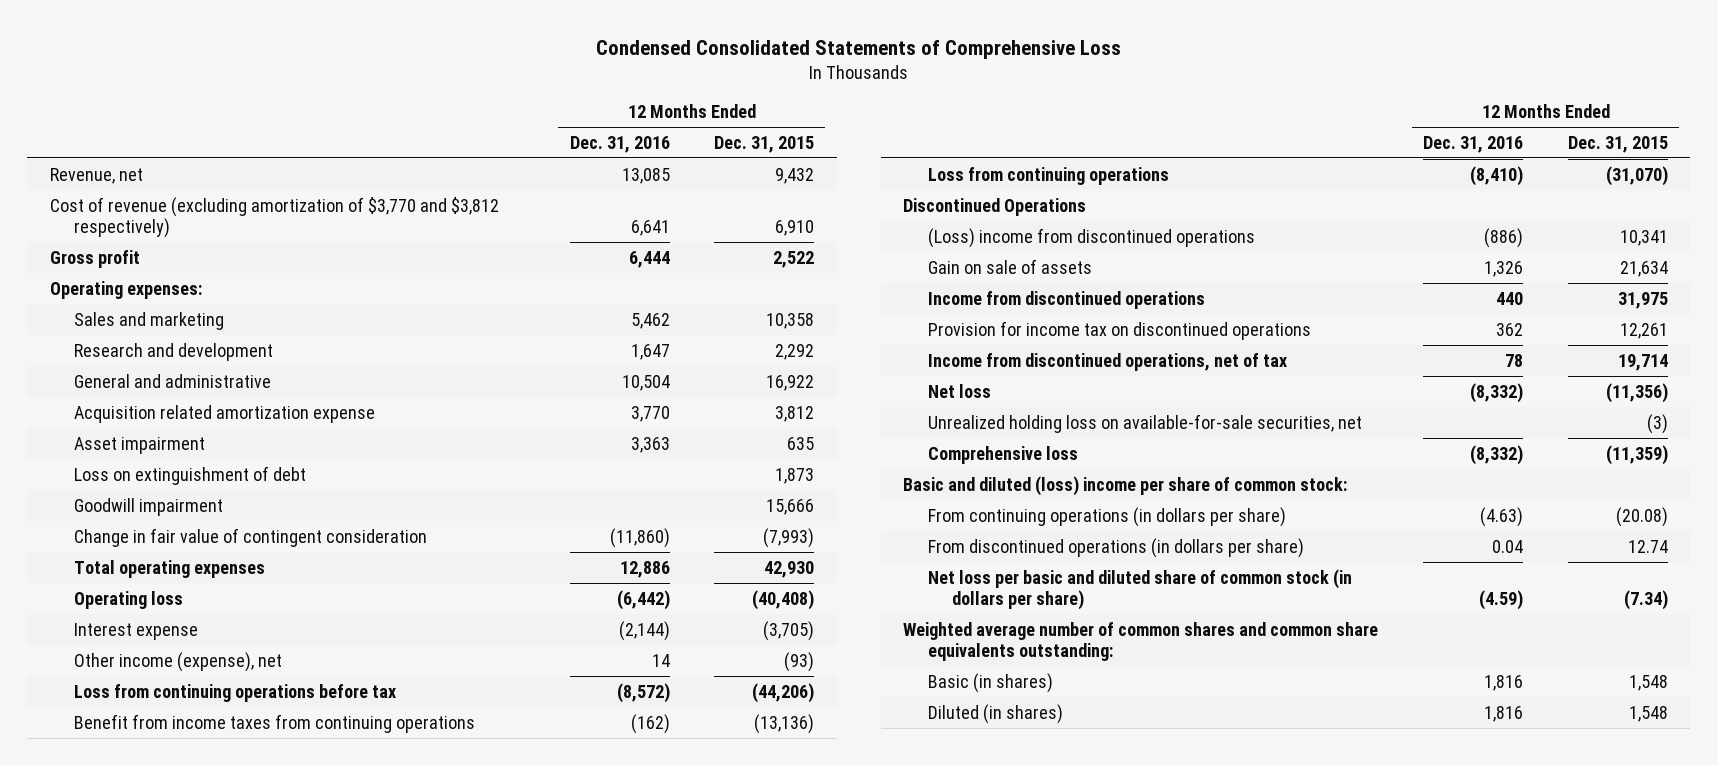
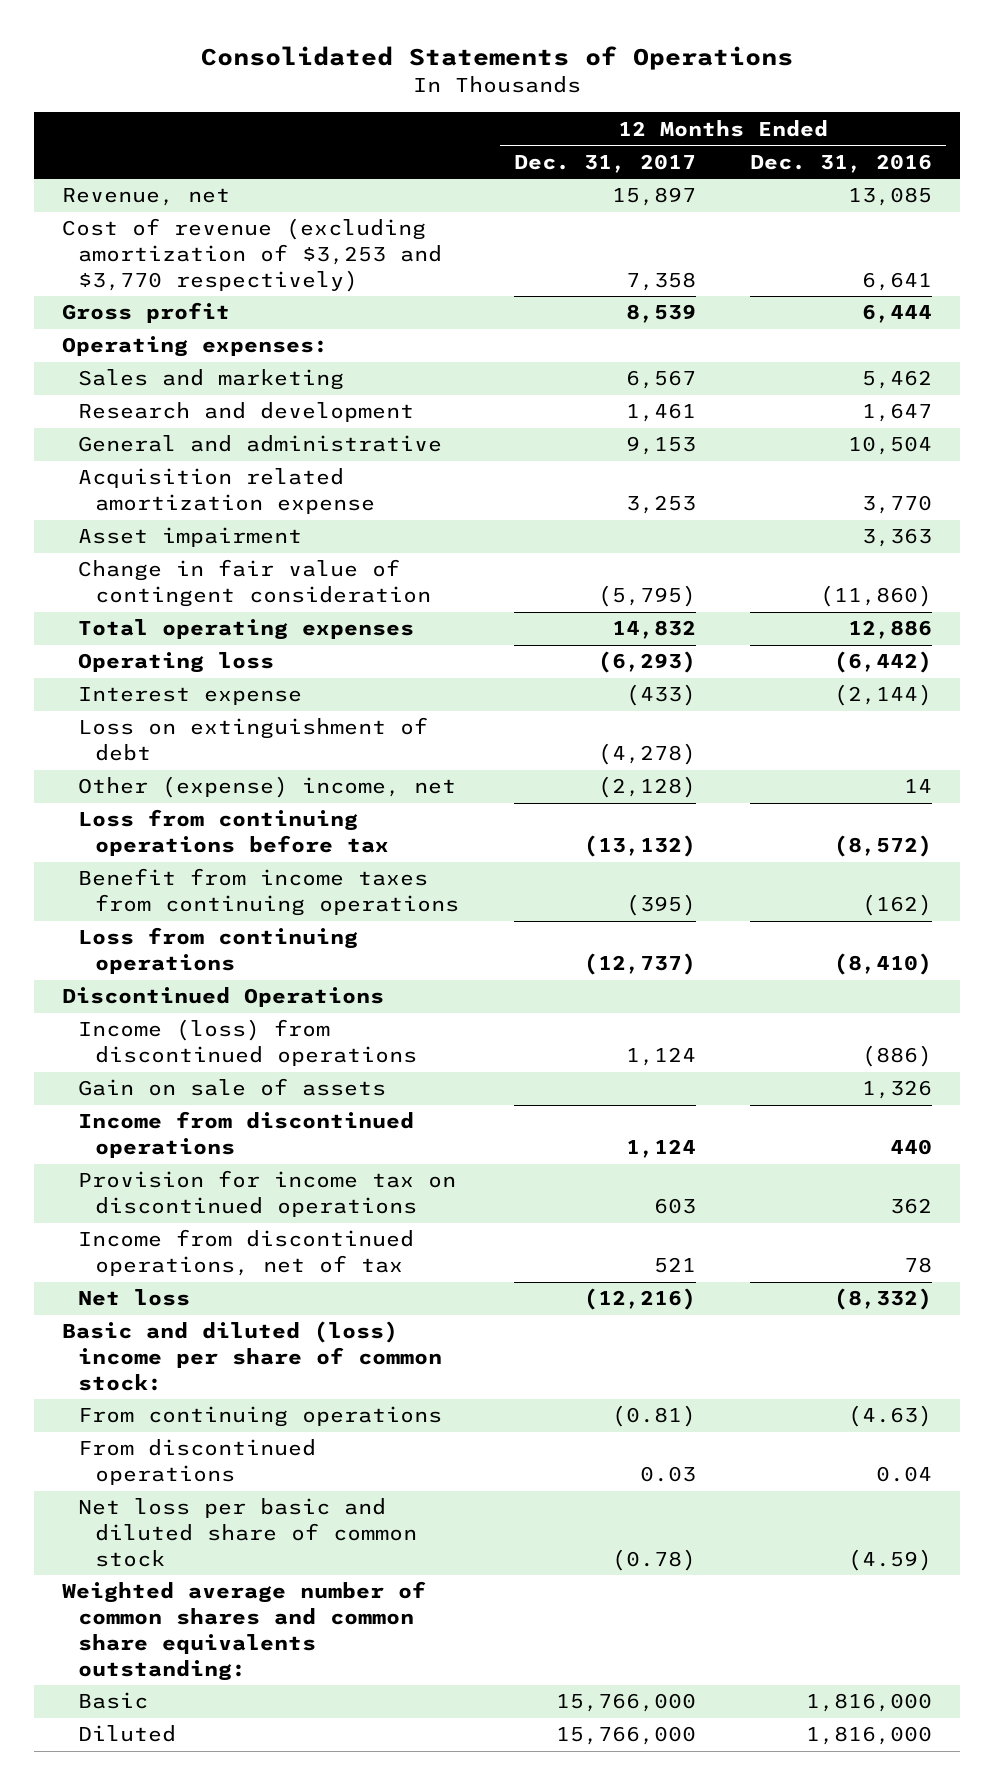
[595,39,1121,59] Condensed Consolidated Statements of Comprehensive Loss -> [200,46,793,71] Consolidated Statements of Operations
[714,135,815,153] Dec. 31, 2015 -> none
none -> [513,153,696,173] Dec. 31, 2017
[49,196,499,239] Cost of revenue (excluding amortization of $3,770 and $3,812 respectively) -> [61,218,443,292] Cost of revenue (excluding amortization of $3,253 and $3,770 respectively)
[74,497,224,516] Goodwill impairment -> none
[74,465,307,485] Loss on extinguishment of debt -> [78,717,429,762] Loss on extinguishment of debt
[74,651,283,672] Other income (expense), net -> [78,776,457,799] Other (expense) income, net
[927,227,1255,248] (Loss) income from discontinued operations -> [78,1019,417,1067] Income (loss) from discontinued operations
[927,413,1362,433] Unrealized holding loss on available-for-sale securities, net -> none
[927,445,1078,464] Comprehensive loss -> none
[927,537,1304,558] From discontinued operations (in dollars per share) -> none
[927,506,1286,527] From continuing operations (in dollars per share) -> [78,1406,443,1428] From continuing operations
none -> [78,1439,317,1486] From discontinued operations
[927,568,1352,611] Net loss per basic and diluted share of common stock (in dollars per share) -> [78,1498,417,1567] Net loss per basic and diluted share of common stock
[927,672,1053,693] Basic (in shares) -> [78,1692,149,1710] Basic
[1484,674,1524,691] 1,816 -> [806,1693,933,1713] 1,816,000
[927,703,1063,724] Diluted (in shares) -> [78,1725,177,1743] Diluted
[1484,705,1524,722] 1,816 -> [806,1726,933,1746] 1,816,000

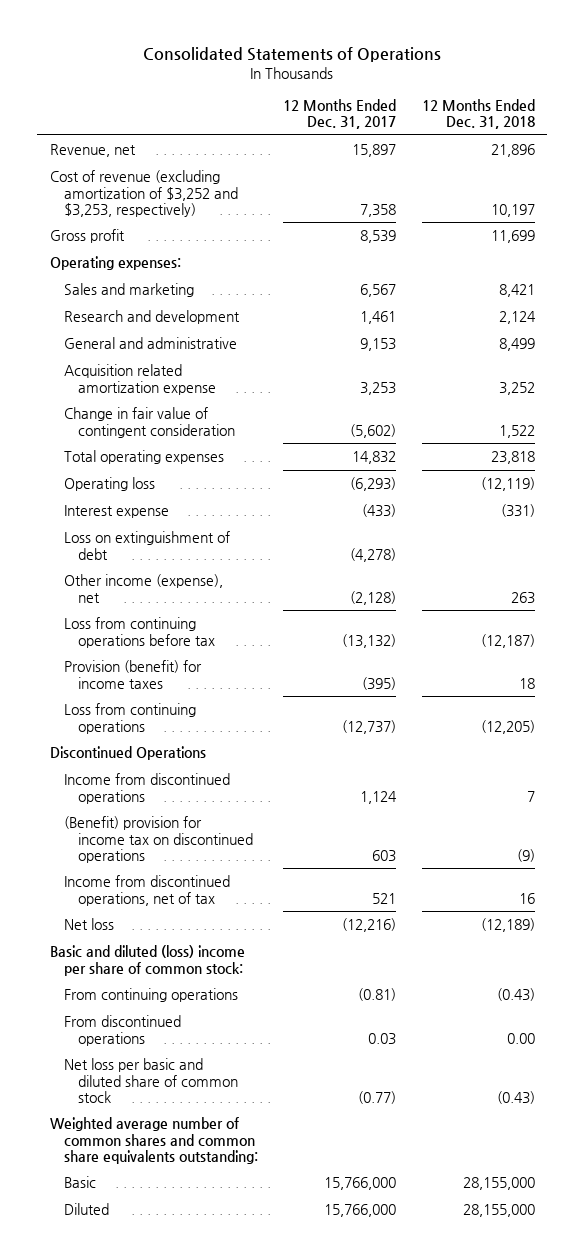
[750,153,933,173] Dec. 31, 2016 -> none
none -> [421,99,535,130] 12 Months Ended Dec. 31, 2018
[61,218,443,292] Cost of revenue (excluding amortization of $3,253 and $3,770 respectively) -> [49,170,238,217] Cost of revenue (excluding amortization of $3,252 and $3,253, respectively)
[78,527,303,548] Asset impairment -> none
[597,585,696,608] (5,795) -> [350,423,397,438] (5,602)
[78,776,457,799] Other (expense) income, net -> [63,574,223,603] Other income (expense), net
[78,868,459,917] Benefit from income taxes from continuing operations -> [63,660,202,689] Provision (benefit) for income taxes
[78,1019,417,1067] Income (loss) from discontinued operations -> none
[78,1078,387,1097] Gain on sale of assets -> none
[78,1170,457,1218] Provision for income tax on discontinued operations -> [63,816,254,863] (Benefit) provision for income tax on discontinued operations
[611,1548,696,1571] (0.78) -> [358,1090,397,1104] (0.77)

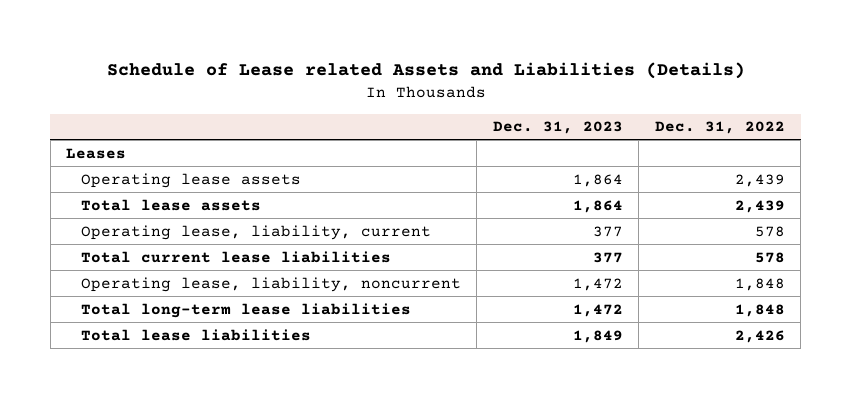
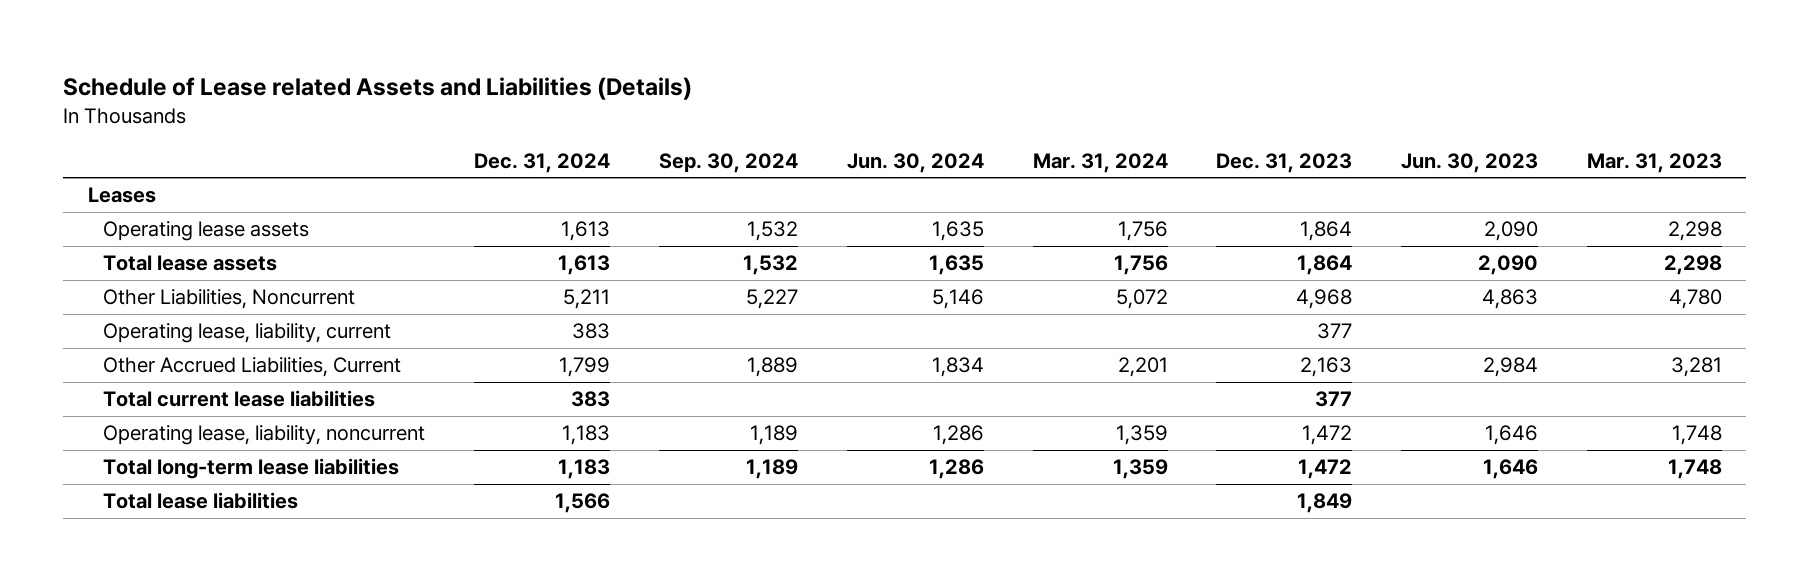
[654,121,785,135] Dec. 31, 2022 -> none
none -> [474,152,611,173] Dec. 31, 2024
none -> [658,152,798,173] Sep. 30, 2024
none -> [846,152,984,173] Jun. 30, 2024
none -> [1032,152,1168,173] Mar. 31, 2024
none -> [1401,152,1539,173] Jun. 30, 2023
none -> [1587,152,1723,173] Mar. 31, 2023
none -> [103,289,356,310] Other Liabilities, Noncurrent
none -> [103,357,402,378] Other Accrued Liabilities, Current

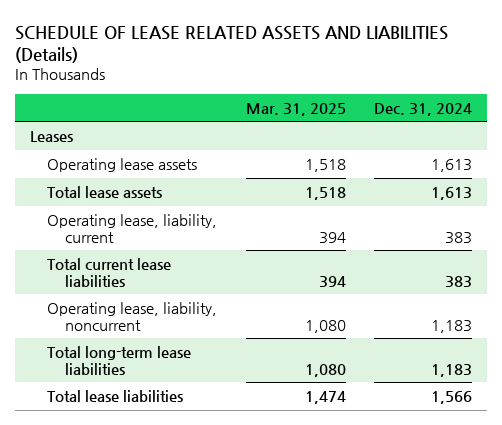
[63,77,693,101] Schedule of Lease related Assets and Liabilities (Details) -> [15,25,449,63] SCHEDULE OF LEASE RELATED ASSETS AND LIABILITIES (Details)
[658,152,798,173] Sep. 30, 2024 -> none
[846,152,984,173] Jun. 30, 2024 -> none
[1032,152,1168,173] Mar. 31, 2024 -> none
[1216,152,1353,173] Dec. 31, 2023 -> none
[1401,152,1539,173] Jun. 30, 2023 -> none
[1587,152,1723,173] Mar. 31, 2023 -> none
none -> [245,102,346,116] Mar. 31, 2025
[103,289,356,310] Other Liabilities, Noncurrent -> none
[103,357,402,378] Other Accrued Liabilities, Current -> none

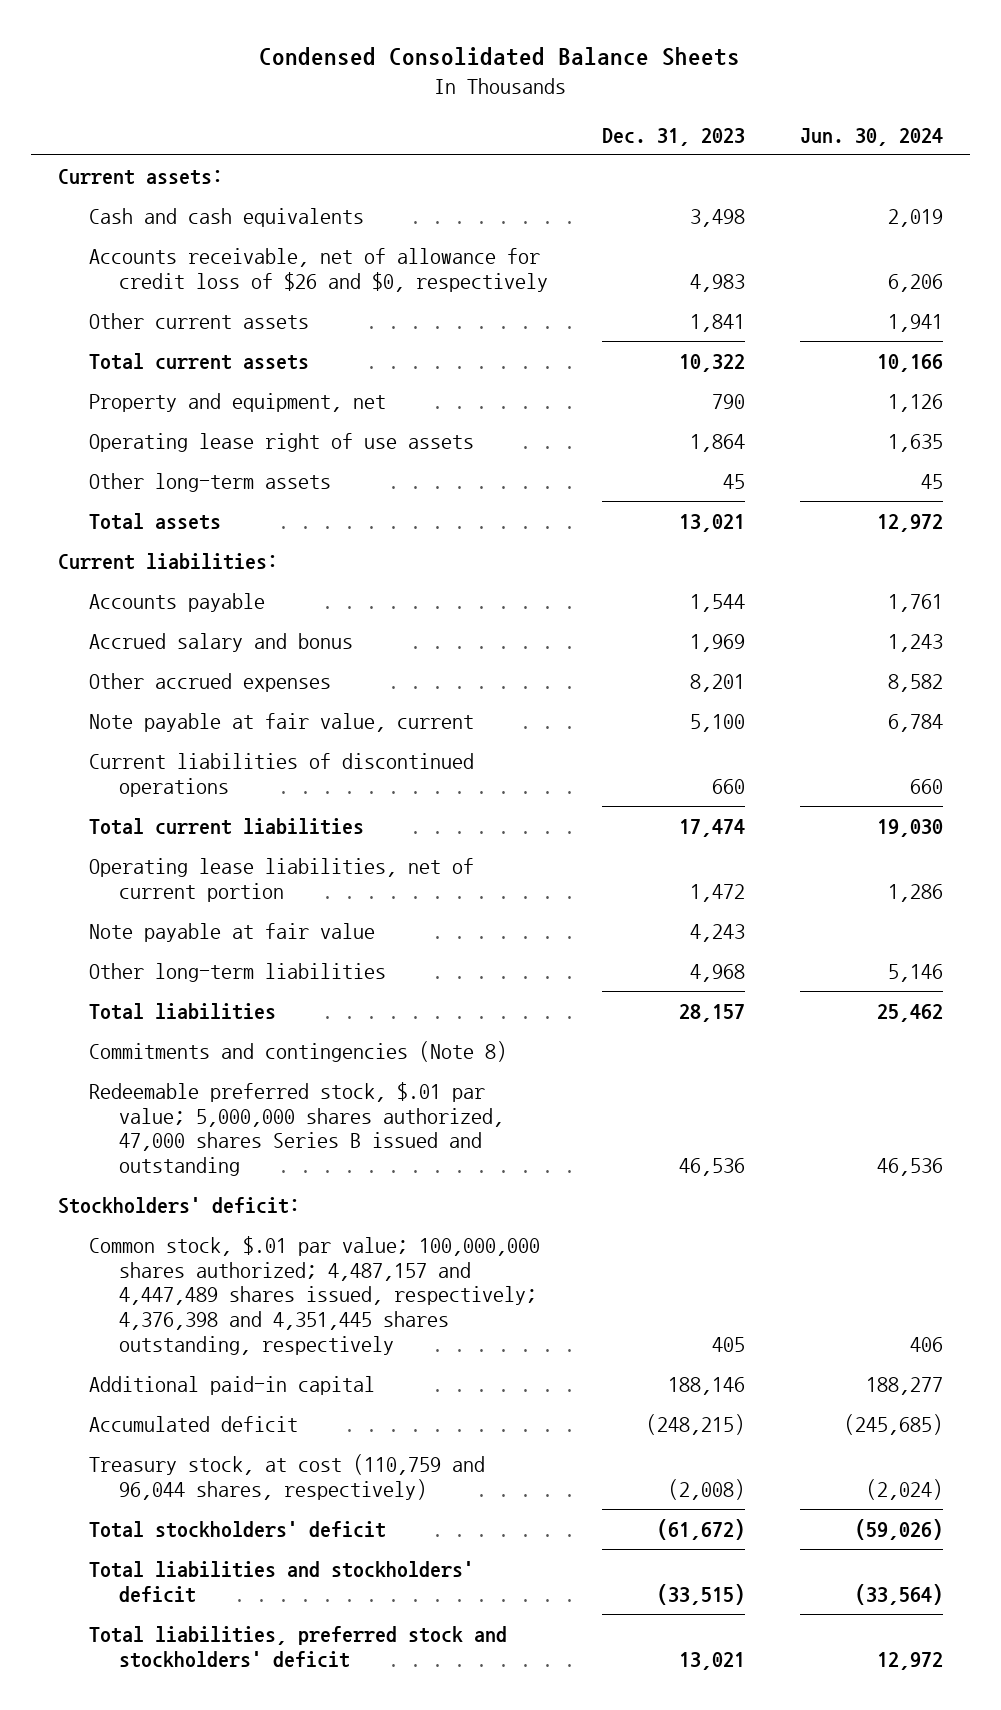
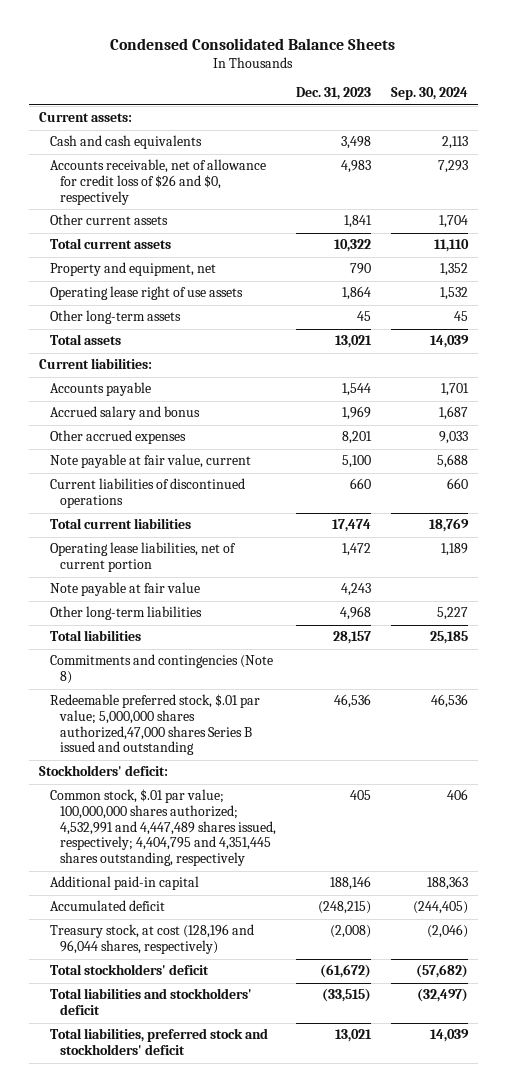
[799,127,943,146] Jun. 30, 2024 -> none
none -> [390,87,468,101] Sep. 30, 2024
[88,1081,504,1176] Redeemable preferred stock, $.01 par value; 5,000,000 shares authorized, 47,000 shares Series B issued and outstanding -> [49,694,260,756] Redeemable preferred stock, $.01 par value; 5,000,000 shares authorized,47,000 shares Series B issued and outstanding
[88,1235,540,1355] Common stock, $.01 par value; 100,000,000 shares authorized; 4,487,157 and 4,447,489 shares issued, respectively; 4,376,398 and 4,351,445 shares outstanding, respectively -> [49,789,277,867] Common stock, $.01 par value; 100,000,000 shares authorized; 4,532,991 and 4,447,489 shares issued, respectively; 4,404,795 and 4,351,445 shares outstanding, respectively
[88,1453,485,1500] Treasury stock, at cost (110,759 and 96,044 shares, respectively) -> [49,924,254,955] Treasury stock, at cost (128,196 and 96,044 shares, respectively)

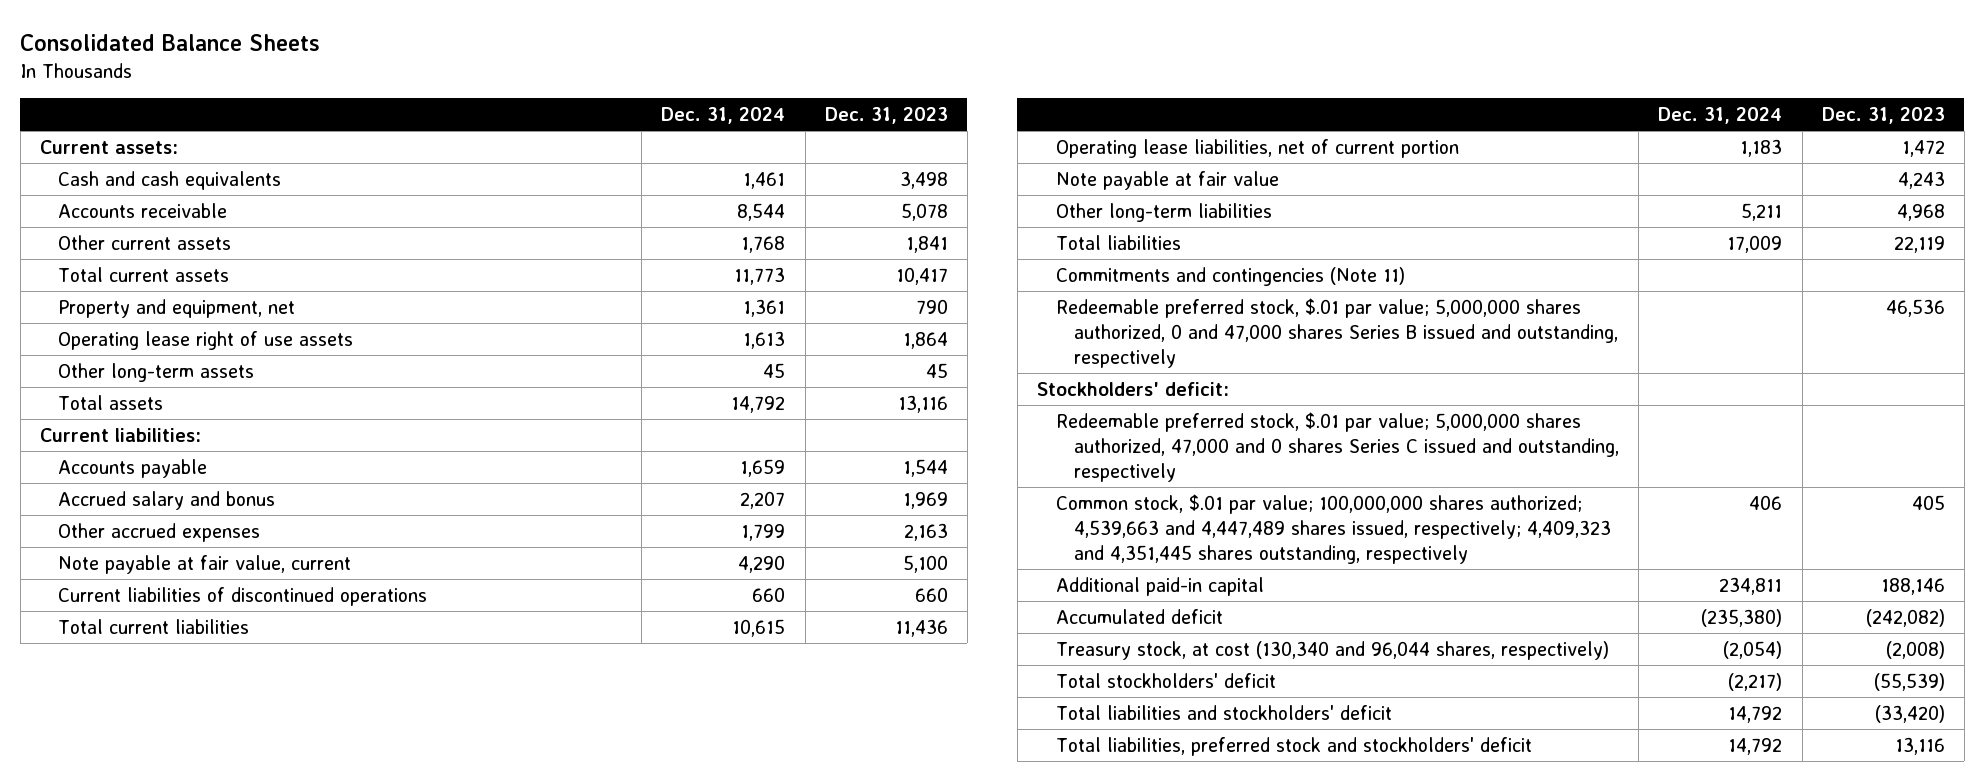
[110,37,396,50] Condensed Consolidated Balance Sheets -> [20,34,321,52] Consolidated Balance Sheets
[390,87,468,101] Sep. 30, 2024 -> none
none -> [661,107,786,125] Dec. 31, 2024
[49,159,266,205] Accounts receivable, net of allowance for credit loss of $26 and $0, respectively -> none
none -> [58,202,228,218] Accounts receivable
[333,239,371,253] 10,322 -> [895,266,948,285] 10,417
[334,335,372,349] 13,021 -> [897,394,948,413] 13,116
[341,431,372,445] 8,201 -> [903,522,948,541] 2,163
[331,519,371,533] 17,474 -> [894,618,948,637] 11,436
[332,631,371,645] 28,157 -> [1893,235,1945,253] 22,119
[49,654,273,685] Commitments and contingencies (Note 8) -> [1055,266,1405,286] Commitments and contingencies (Note 11)
[49,694,260,756] Redeemable preferred stock, $.01 par value; 5,000,000 shares authorized,47,000 shares Series B issued and outstanding -> [1055,297,1619,368] Redeemable preferred stock, $.01 par value; 5,000,000 shares authorized, 0 and 47,000 shares Series B issued and outstanding, respectively
none -> [1055,411,1620,482] Redeemable preferred stock, $.01 par value; 5,000,000 shares authorized, 47,000 and 0 shares Series C issued and outstanding, respectively
[49,789,277,867] Common stock, $.01 par value; 100,000,000 shares authorized; 4,532,991 and 4,447,489 shares issued, respectively; 4,404,795 and 4,351,445 shares outstanding, respectively -> [1055,493,1612,564] Common stock, $.01 par value; 100,000,000 shares authorized; 4,539,663 and 4,447,489 shares issued, respectively; 4,409,323 and 4,351,445 shares outstanding, respectively
[317,901,371,915] (248,215) -> [1865,608,1945,627] (242,082)
[49,924,254,955] Treasury stock, at cost (128,196 and 96,044 shares, respectively) -> [1055,640,1609,660] Treasury stock, at cost (130,340 and 96,044 shares, respectively)
[319,964,371,979] (61,672) -> [1873,672,1945,691] (55,539)
[321,988,371,1003] (33,515) -> [1874,704,1945,723] (33,420)
[334,1029,372,1043] 13,021 -> [1894,736,1945,755] 13,116

